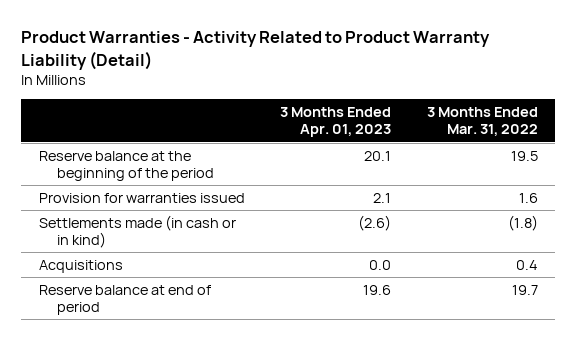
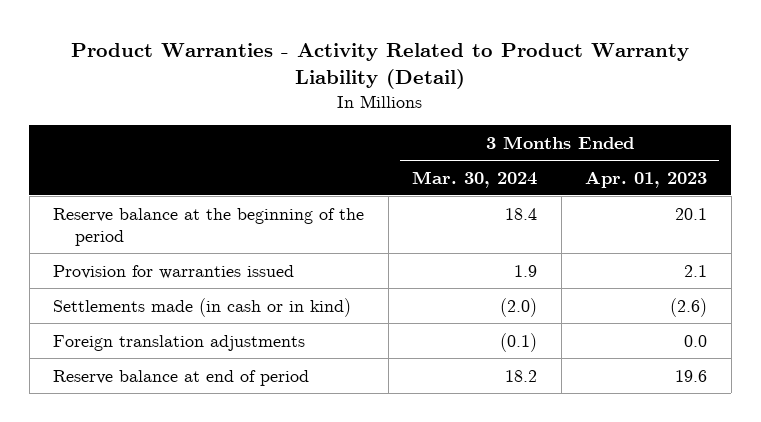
[426,107,538,137] 3 Months Ended Mar. 31, 2022 -> none
none -> [412,170,538,188] Mar. 30, 2024
[38,259,123,273] Acquisitions -> none
none -> [53,334,306,351] Foreign translation adjustments

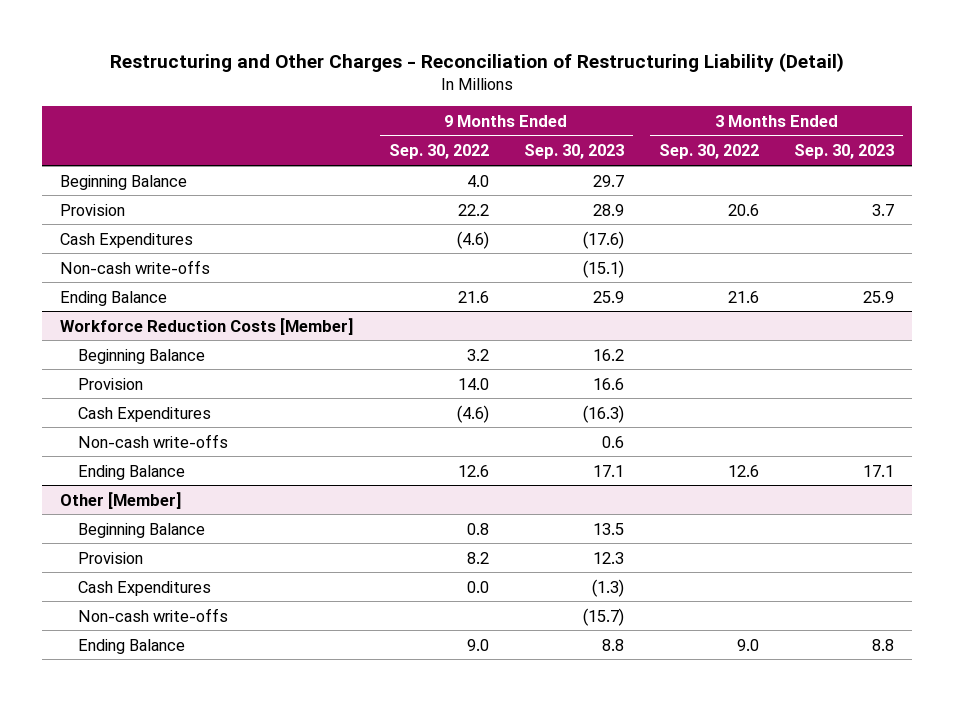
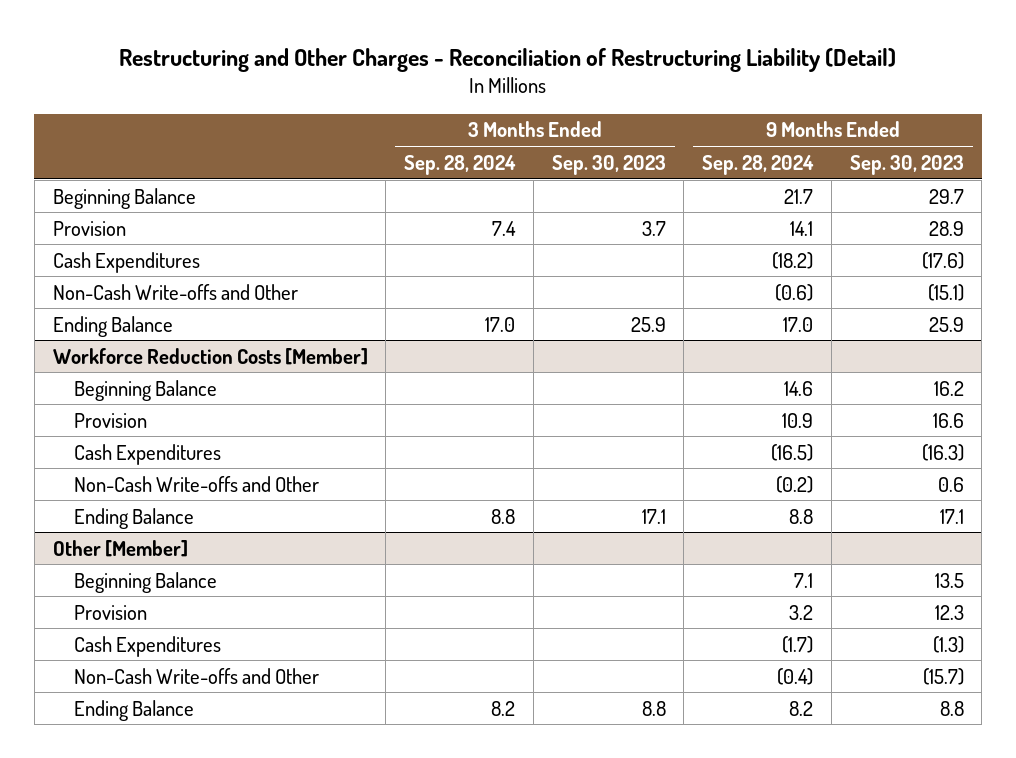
[388,144,489,160] Sep. 30, 2022 -> none
[659,144,760,160] Sep. 30, 2022 -> none
none -> [404,154,517,175] Sep. 28, 2024
none -> [702,154,815,175] Sep. 28, 2024
[59,259,210,274] Non-cash write-offs -> [52,283,298,300] Non-Cash Write-offs and Other
[78,433,229,448] Non-cash write-offs -> [74,475,320,492] Non-Cash Write-offs and Other
[78,607,229,622] Non-cash write-offs -> [74,667,320,684] Non-Cash Write-offs and Other

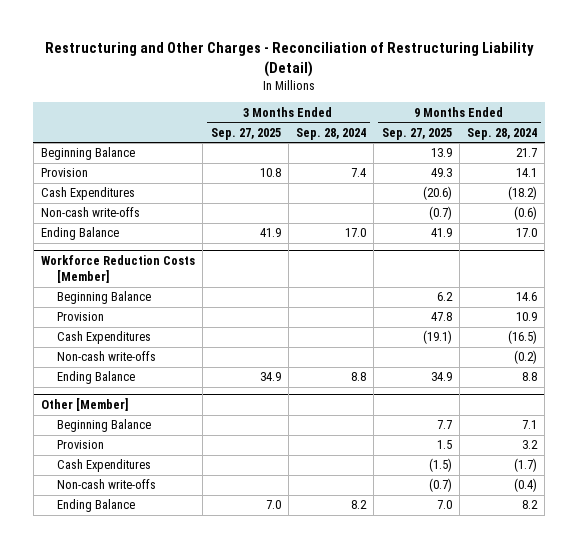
[551,154,666,175] Sep. 30, 2023 -> none
[849,154,964,175] Sep. 30, 2023 -> none
none -> [210,127,281,140] Sep. 27, 2025
none -> [381,127,452,140] Sep. 27, 2025
[52,283,298,300] Non-Cash Write-offs and Other -> [41,207,141,218] Non-cash write-offs
[74,475,320,492] Non-Cash Write-offs and Other -> [56,351,156,362] Non-cash write-offs
[74,667,320,684] Non-Cash Write-offs and Other -> [56,479,156,490] Non-cash write-offs

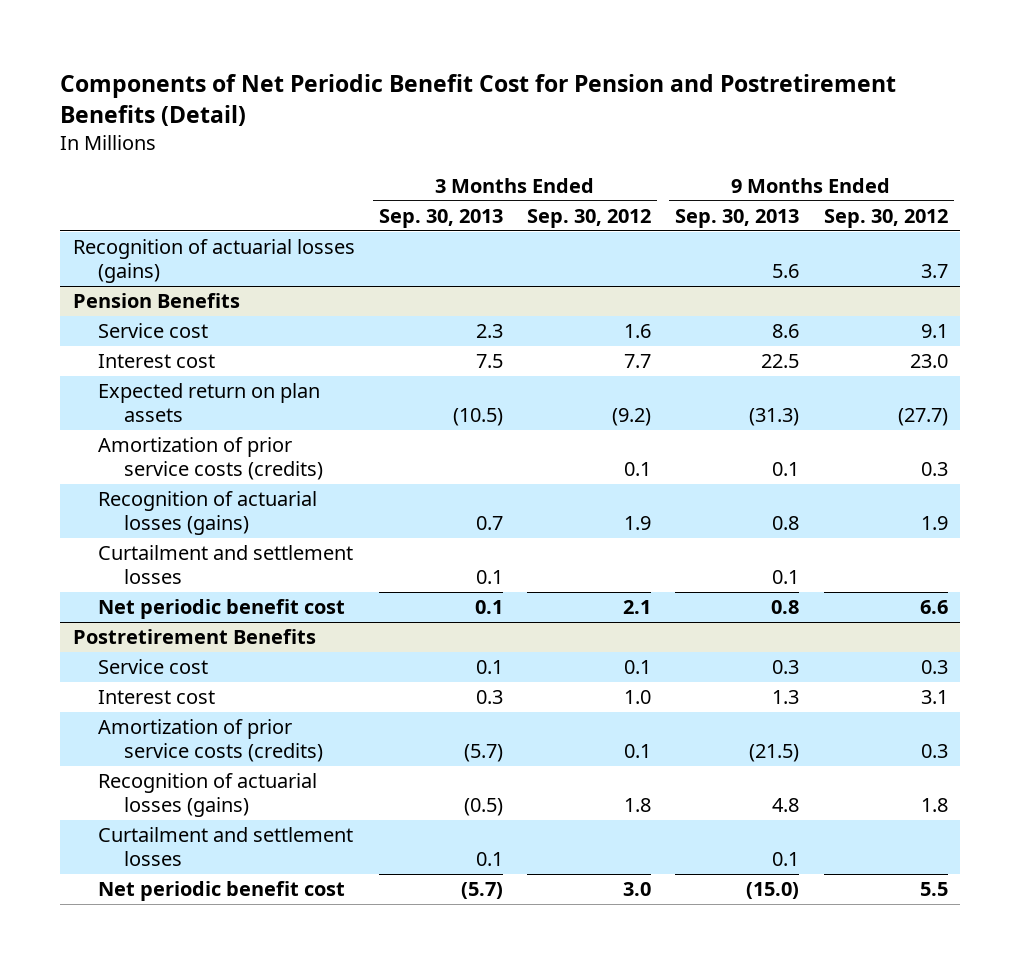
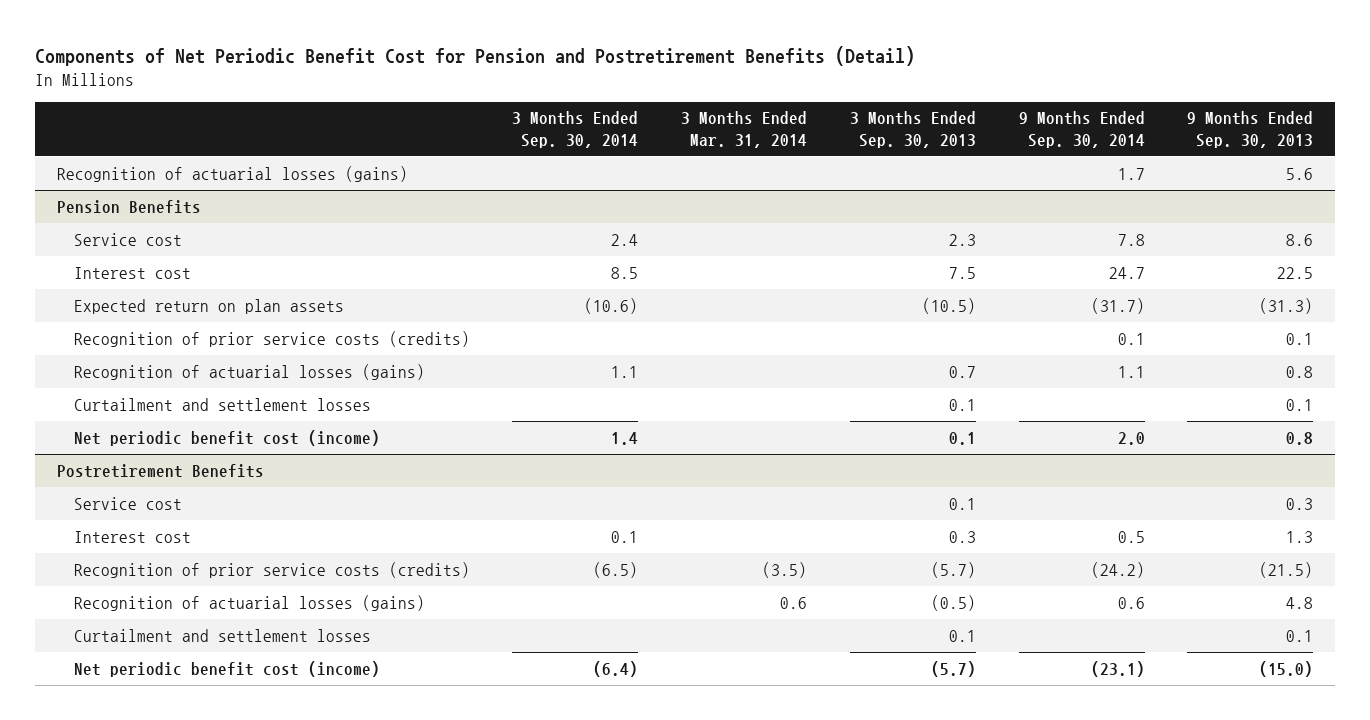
[527,209,652,229] Sep. 30, 2012 -> none
[823,209,948,229] Sep. 30, 2012 -> none
none -> [512,111,639,148] 3 Months Ended Sep. 30, 2014
none -> [681,111,808,148] 3 Months Ended Mar. 31, 2014
none -> [1018,111,1145,148] 9 Months Ended Sep. 30, 2014
[98,437,323,480] Amortization of prior service costs (credits) -> [73,330,470,347] Recognition of prior service costs (credits)
[98,599,346,620] Net periodic benefit cost -> [73,429,380,446] Net periodic benefit cost (income)
[98,719,323,762] Amortization of prior service costs (credits) -> [73,561,470,578] Recognition of prior service costs (credits)
[98,881,346,902] Net periodic benefit cost -> [73,660,380,677] Net periodic benefit cost (income)

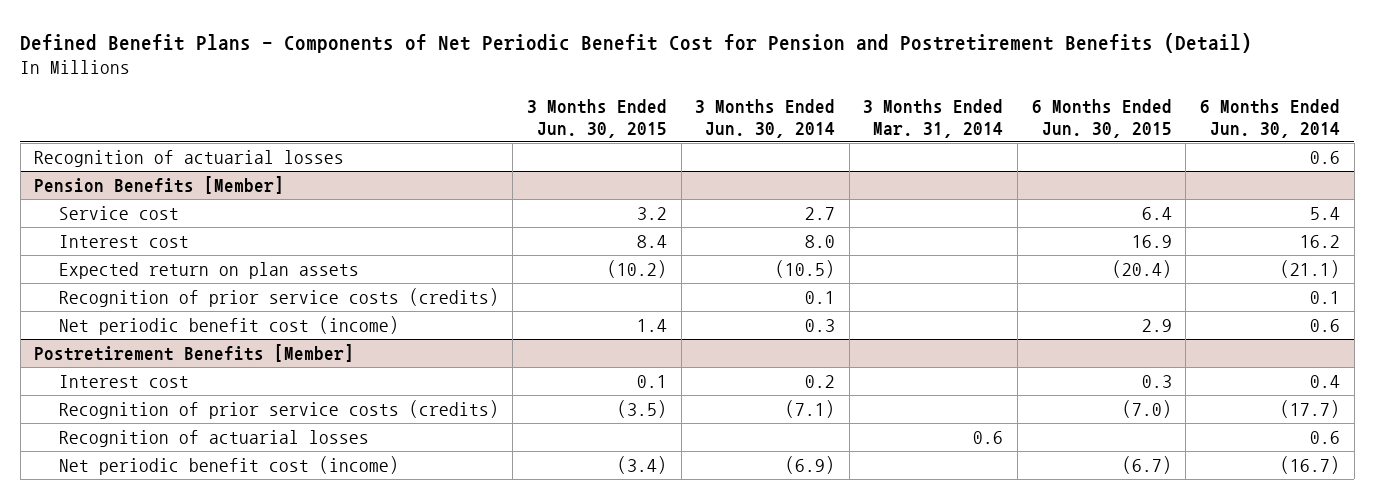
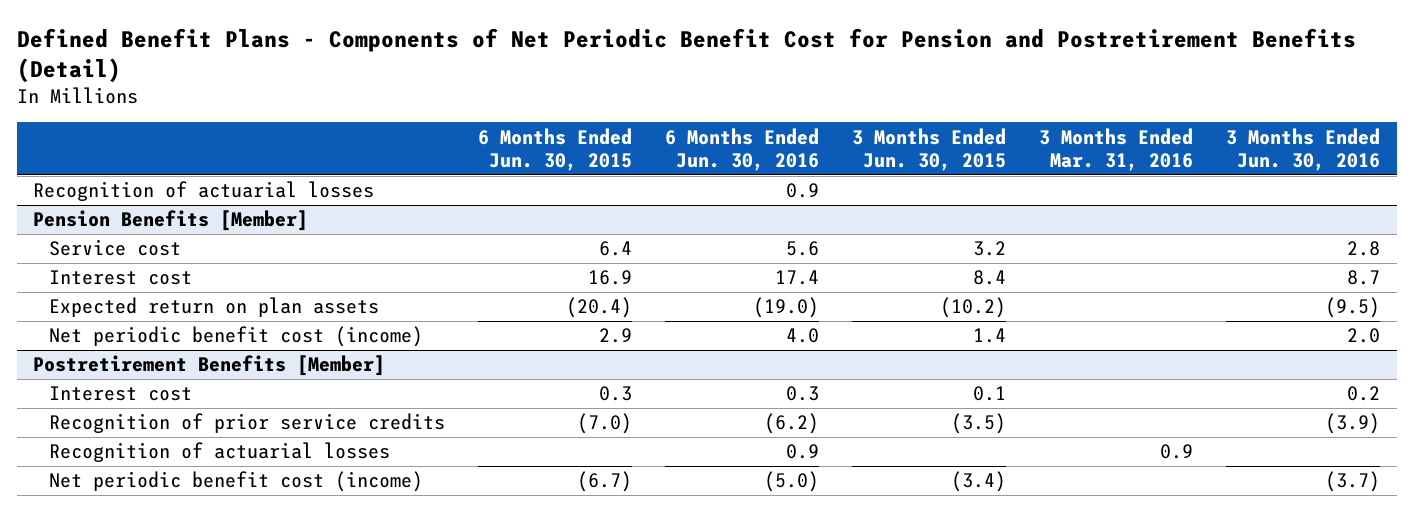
[695,98,836,138] 3 Months Ended Jun. 30, 2014 -> none
[863,98,1004,138] 3 Months Ended Mar. 31, 2014 -> none
[1199,98,1340,138] 6 Months Ended Jun. 30, 2014 -> none
none -> [665,127,820,172] 6 Months Ended Jun. 30, 2016
none -> [1039,127,1194,172] 3 Months Ended Mar. 31, 2016
none -> [1226,127,1381,172] 3 Months Ended Jun. 30, 2016
[58,287,499,307] Recognition of prior service costs (credits) -> none
[58,399,499,419] Recognition of prior service costs (credits) -> [49,413,446,434] Recognition of prior service credits

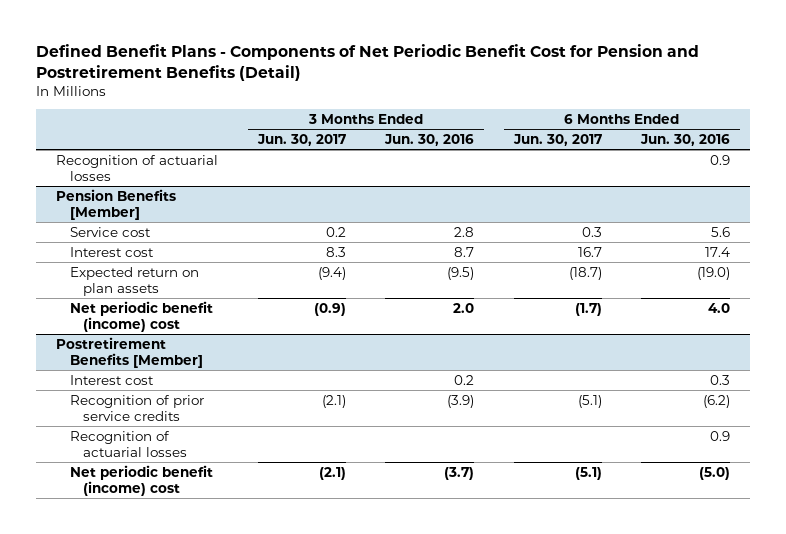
[478,127,633,172] 6 Months Ended Jun. 30, 2015 -> none
[852,127,1007,172] 3 Months Ended Jun. 30, 2015 -> none
[1039,127,1194,172] 3 Months Ended Mar. 31, 2016 -> none
none -> [256,134,346,147] Jun. 30, 2017
none -> [512,134,602,147] Jun. 30, 2017
[49,326,424,348] Net periodic benefit cost (income) -> [69,300,213,332] Net periodic benefit (income) cost
[49,471,424,493] Net periodic benefit cost (income) -> [69,464,213,496] Net periodic benefit (income) cost

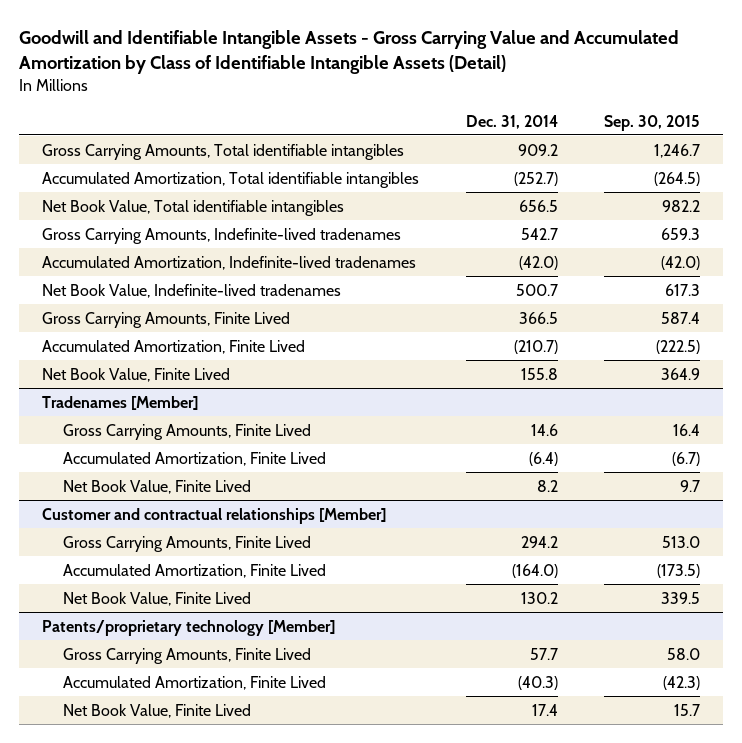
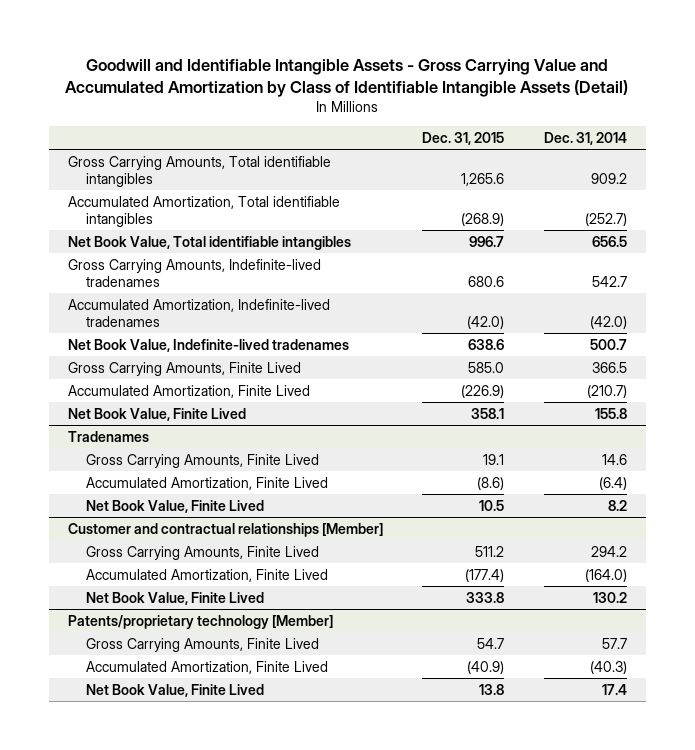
[604,114,701,131] Sep. 30, 2015 -> none
none -> [422,131,505,145] Dec. 31, 2015
[42,395,199,410] Tradenames [Member] -> [68,430,150,442] Tradenames

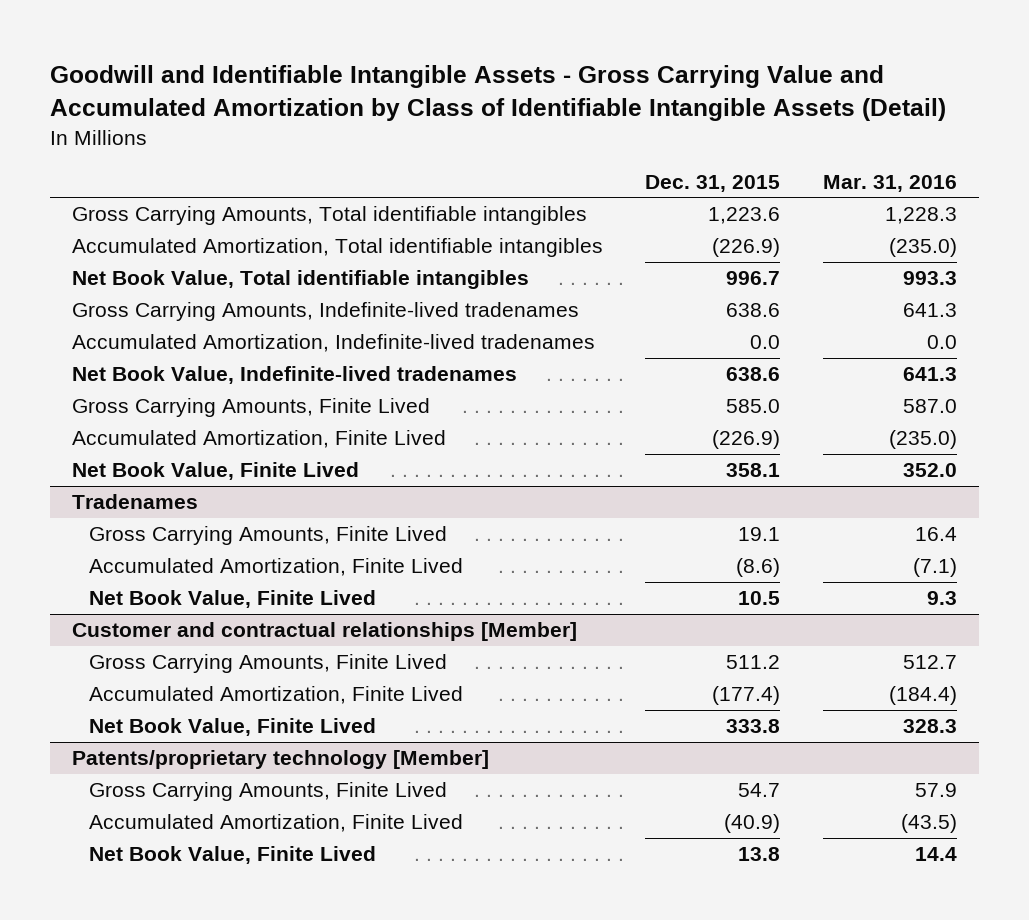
[543,131,627,145] Dec. 31, 2014 -> none
none -> [823,174,958,192] Mar. 31, 2016
[461,172,505,186] 1,265.6 -> [708,207,781,225] 1,223.6
[461,212,505,226] (268.9) -> [712,238,781,258] (226.9)
[468,275,505,287] 680.6 -> [726,303,781,318] 638.6
[467,315,505,329] (42.0) -> [750,335,781,350] 0.0

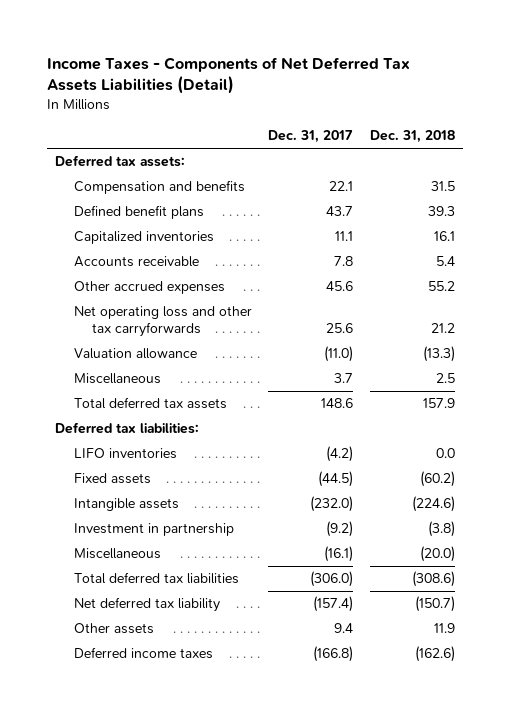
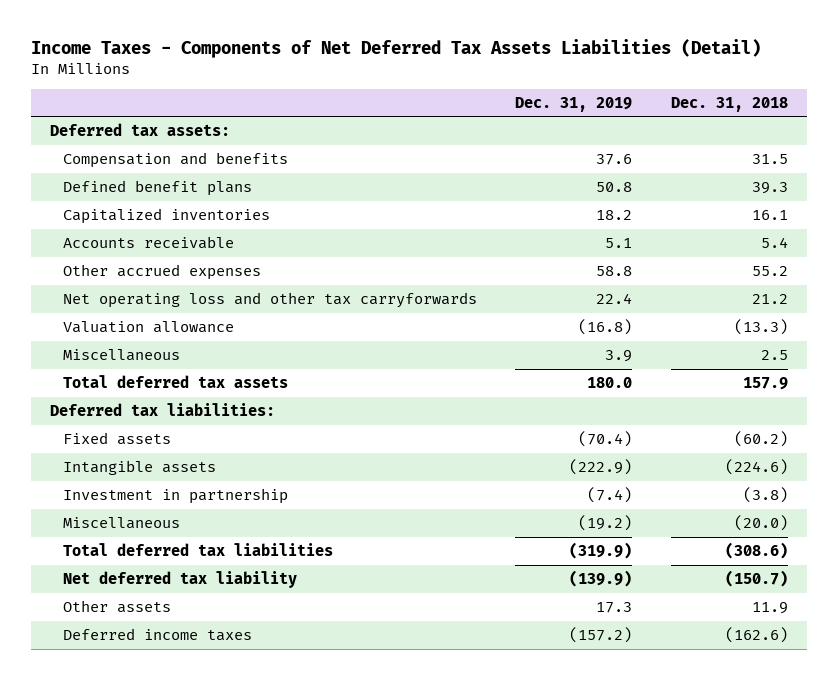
[268,130,354,144] Dec. 31, 2017 -> none
none -> [515,96,633,112] Dec. 31, 2019
[73,448,177,460] LIFO inventories -> none

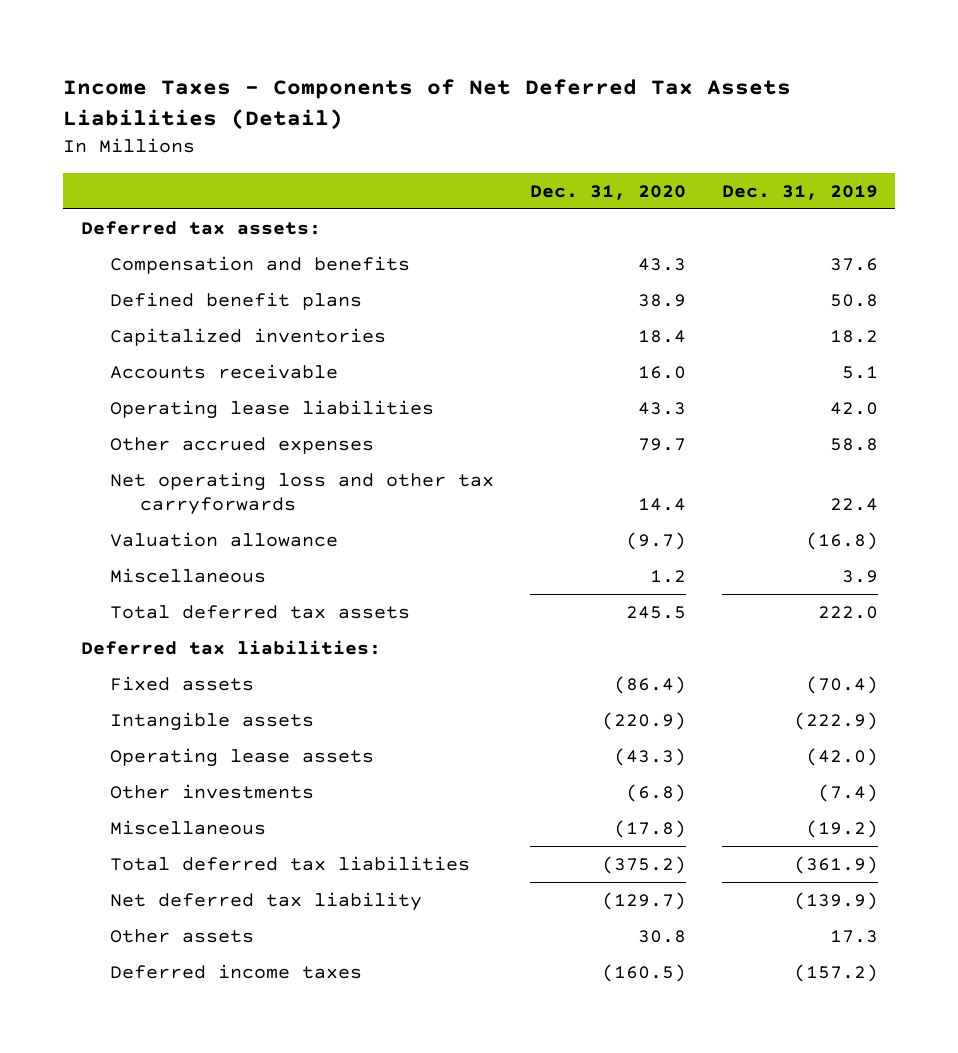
[671,96,789,112] Dec. 31, 2018 -> none
none -> [529,184,686,200] Dec. 31, 2020
none -> [110,399,435,419] Operating lease liabilities
[587,376,633,388] 180.0 -> [817,605,878,619] 222.0
none -> [110,747,375,767] Operating lease assets
[62,487,288,504] Investment in partnership -> [110,783,315,799] Other investments
[569,541,633,559] (319.9) -> [793,855,878,874] (361.9)

